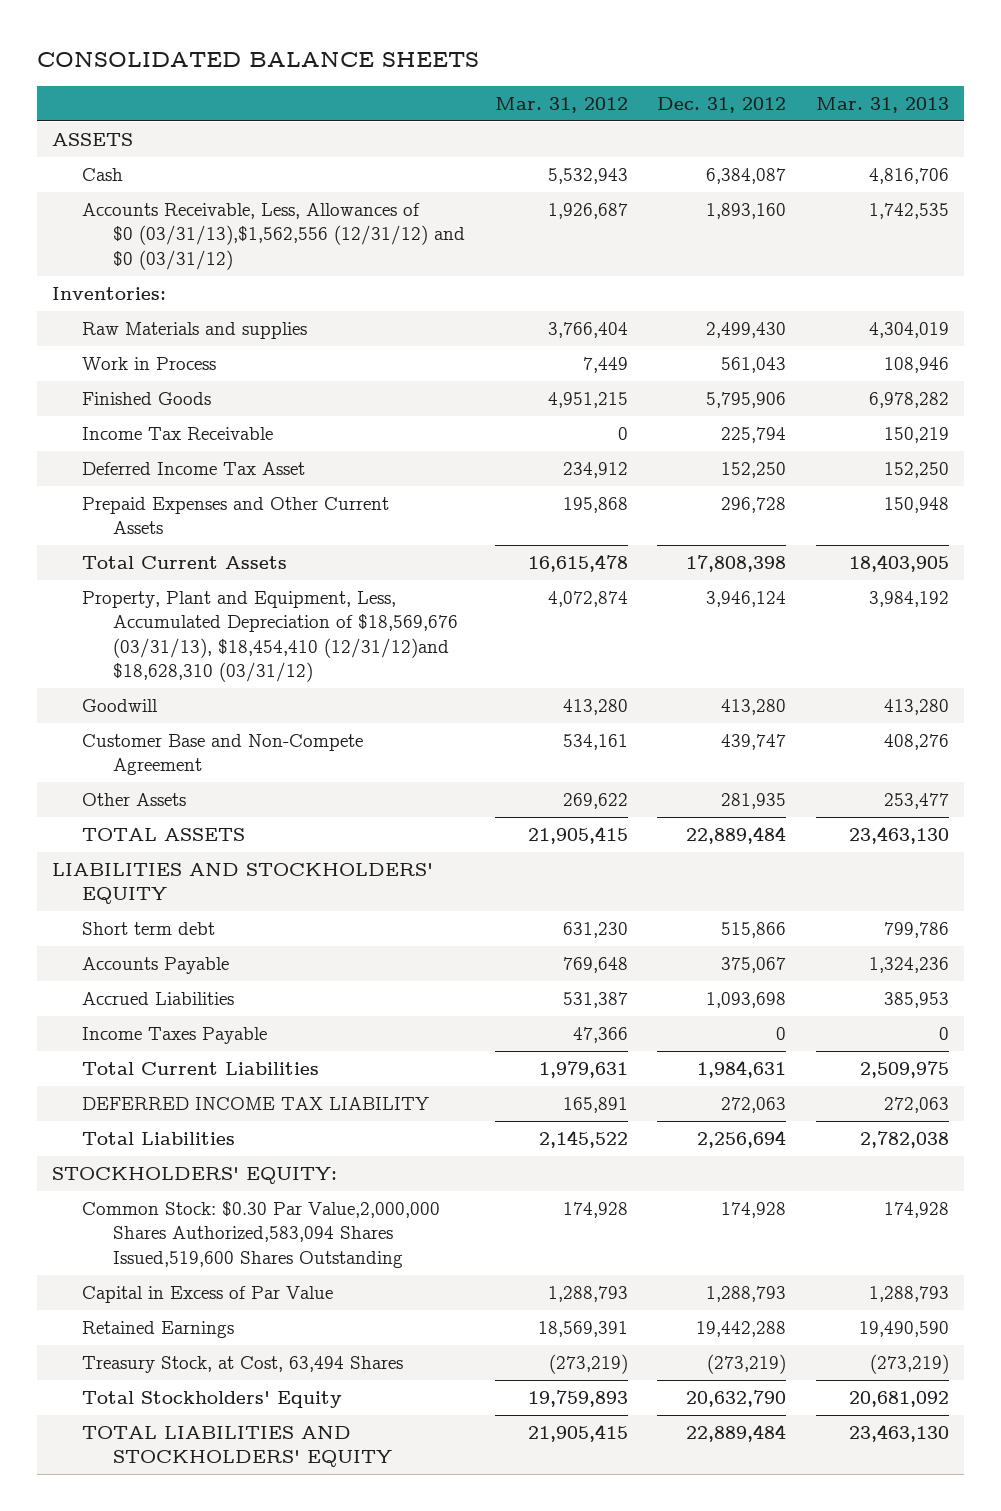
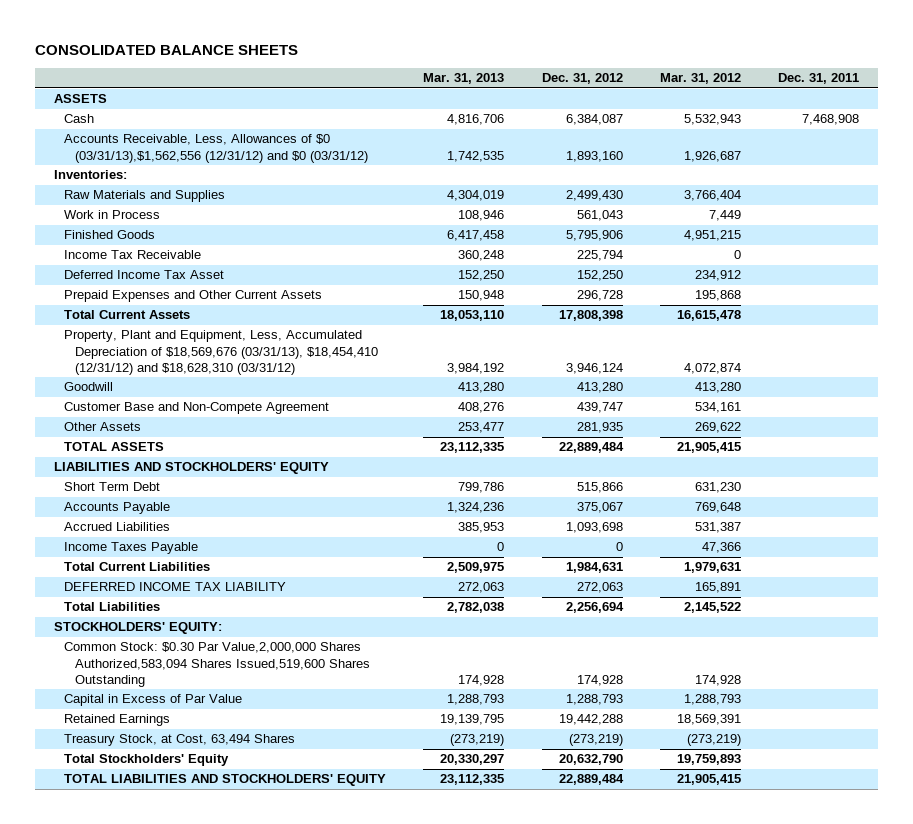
none -> [778,73,860,85] Dec. 31, 2011
[82,322,308,340] Raw Materials and supplies -> [64,190,226,203] Raw Materials and Supplies
[868,392,949,409] 6,978,282 -> [447,230,505,242] 6,417,458
[883,427,949,444] 150,219 -> [458,250,505,262] 360,248
[848,554,949,573] 18,403,905 -> [440,310,505,322] 18,053,110
[82,591,458,683] Property, Plant and Equipment, Less, Accumulated Depreciation of $18,569,676 (03/31/13), $18,454,410 (12/31/12)and $18,628,310 (03/31/12) -> [64,330,378,375] Property, Plant and Equipment, Less, Accumulated Depreciation of $18,569,676 (03/31/13), $18,454,410 (12/31/12) and $18,628,310 (03/31/12)
[848,826,949,845] 23,463,130 -> [440,442,505,454] 23,112,335
[82,922,216,936] Short term debt -> [64,482,161,492] Short Term Debt
[858,1321,949,1338] 19,490,590 -> [440,714,505,726] 19,139,795
[848,1391,949,1408] 20,681,092 -> [440,754,505,766] 20,330,297
[848,1424,949,1443] 23,463,130 -> [440,774,505,786] 23,112,335

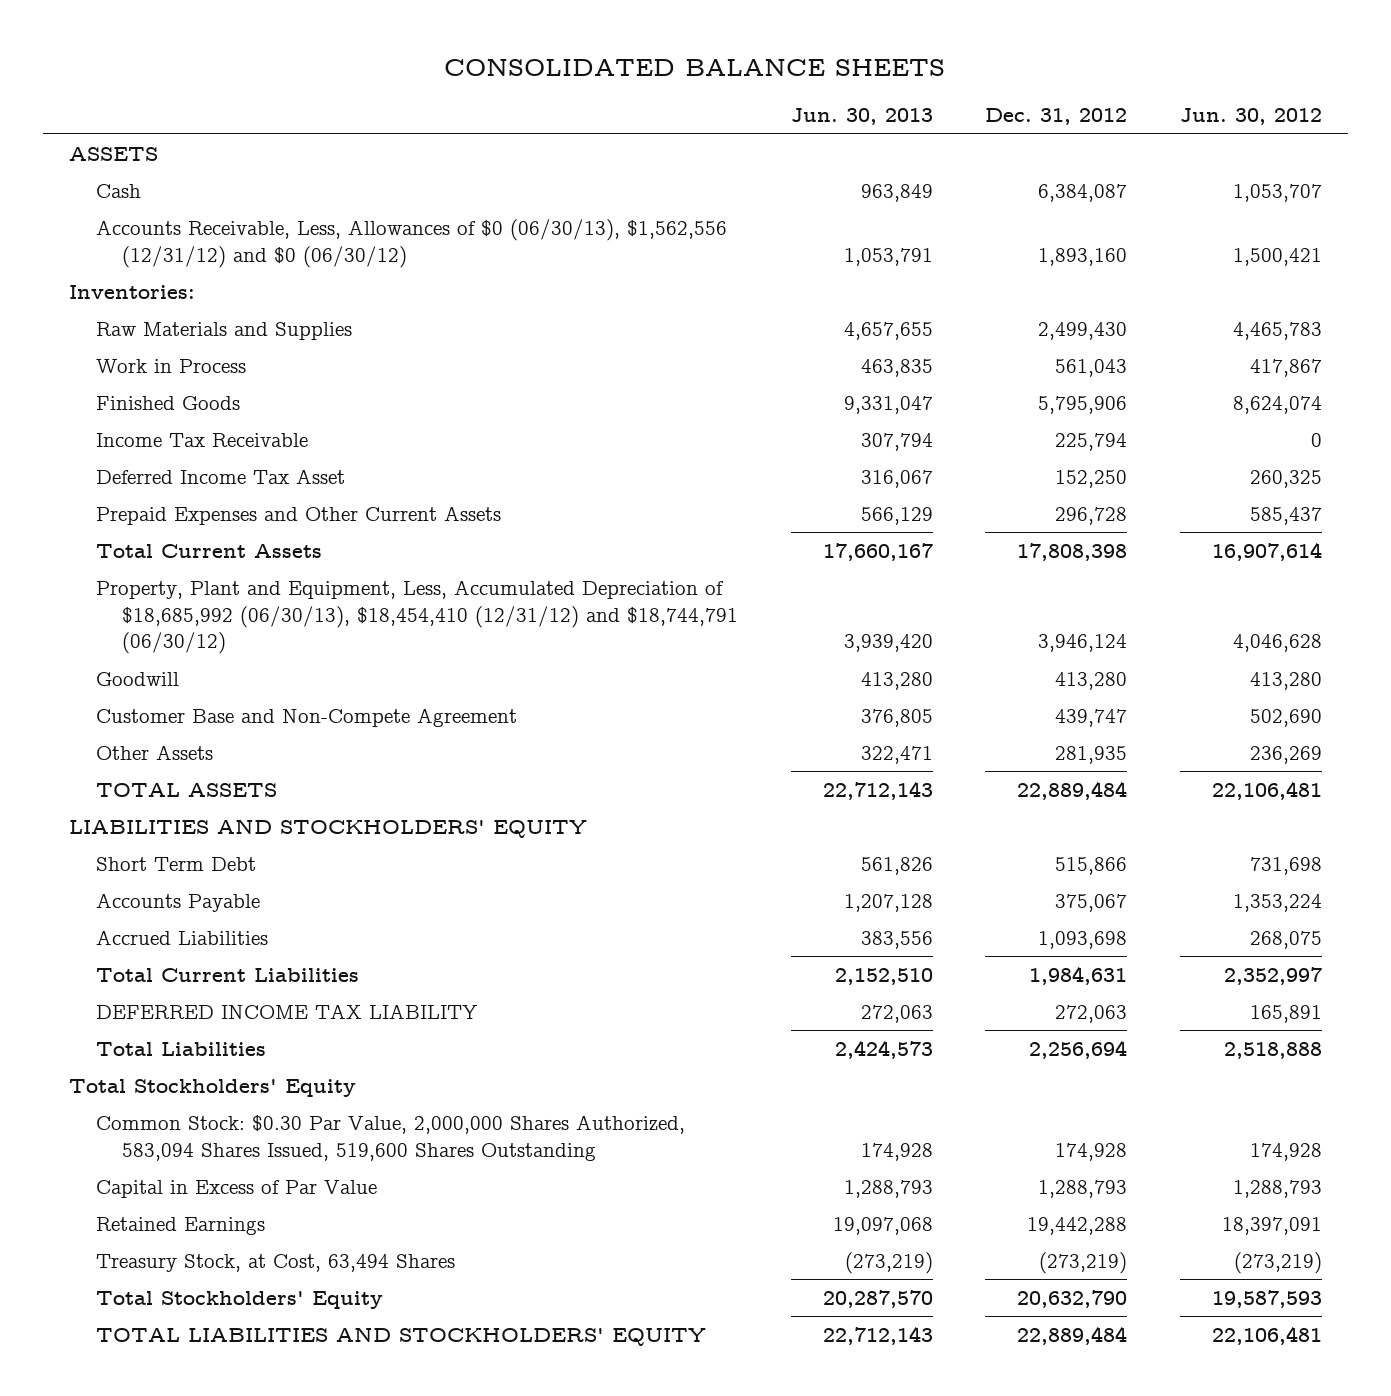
[423,73,505,85] Mar. 31, 2013 -> none
[659,73,741,85] Mar. 31, 2012 -> none
[778,73,860,85] Dec. 31, 2011 -> none
none -> [790,108,933,126] Jun. 30, 2013
none -> [1179,108,1322,126] Jun. 30, 2012
[64,134,368,163] Accounts Receivable, Less, Allowances of $0 (03/31/13),$1,562,556 (12/31/12) and $0 (03/31/12) -> [95,218,727,268] Accounts Receivable, Less, Allowances of $0 (06/30/13), $1,562,556 (12/31/12) and $0 (06/30/12)
[64,330,378,375] Property, Plant and Equipment, Less, Accumulated Depreciation of $18,569,676 (03/31/13), $18,454,410 (12/31/12) and $18,628,310 (03/31/12) -> [95,579,739,655] Property, Plant and Equipment, Less, Accumulated Depreciation of $18,685,992 (06/30/13), $18,454,410 (12/31/12) and $18,744,791 (06/30/12)
[64,542,199,555] Income Taxes Payable -> none
[53,622,222,635] STOCKHOLDERS' EQUITY: -> [69,1078,357,1097] Total Stockholders' Equity
[64,642,370,687] Common Stock: $0.30 Par Value,2,000,000 Shares Authorized,583,094 Shares Issued,519,600 Shares Outstanding -> [95,1114,685,1161] Common Stock: $0.30 Par Value, 2,000,000 Shares Authorized, 583,094 Shares Issued, 519,600 Shares Outstanding

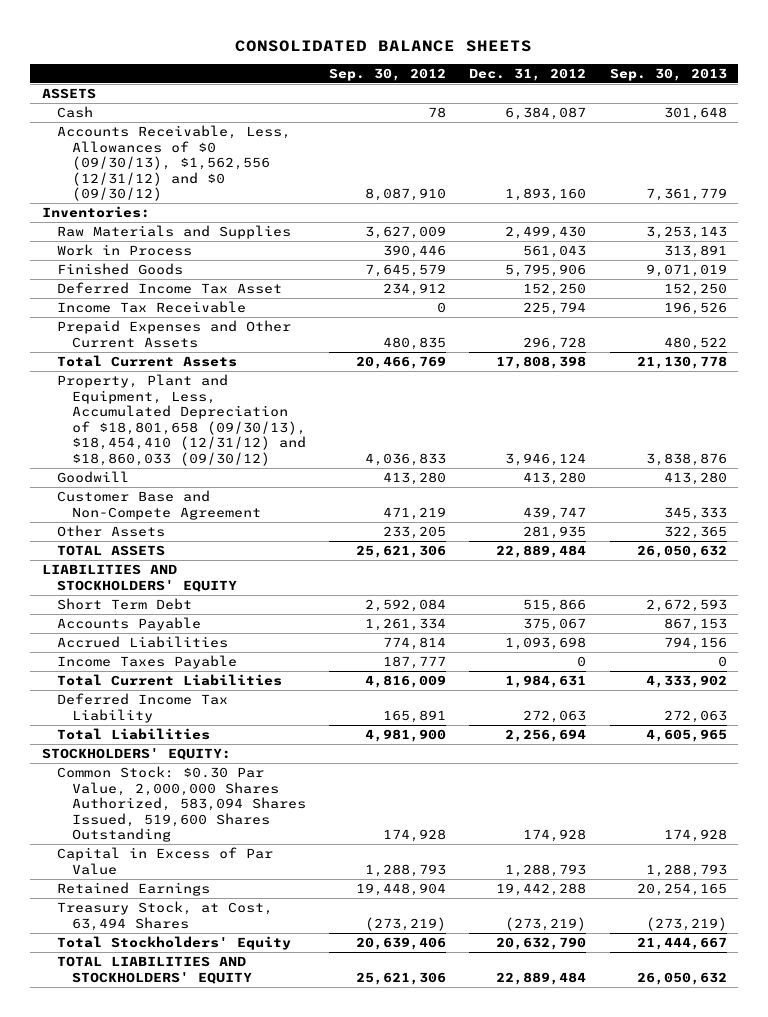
[790,108,933,126] Jun. 30, 2013 -> none
[1179,108,1322,126] Jun. 30, 2012 -> none
none -> [329,67,447,81] Sep. 30, 2012
none -> [609,67,727,81] Sep. 30, 2013
[95,218,727,268] Accounts Receivable, Less, Allowances of $0 (06/30/13), $1,562,556 (12/31/12) and $0 (06/30/12) -> [56,125,291,202] Accounts Receivable, Less, Allowances of $0 (09/30/13), $1,562,556 (12/31/12) and $0 (09/30/12)
[95,432,308,447] Income Tax Receivable -> [56,301,246,314] Income Tax Receivable
[95,579,739,655] Property, Plant and Equipment, Less, Accumulated Depreciation of $18,685,992 (06/30/13), $18,454,410 (12/31/12) and $18,744,791 (06/30/12) -> [56,374,307,467] Property, Plant and Equipment, Less, Accumulated Depreciation of $18,801,658 (09/30/13), $18,454,410 (12/31/12) and $18,860,033 (09/30/12)
none -> [56,655,237,670] Income Taxes Payable
[95,1003,478,1019] DEFERRED INCOME TAX LIABILITY -> [56,693,228,723] Deferred Income Tax Liability
[69,1078,357,1097] Total Stockholders' Equity -> [41,748,231,761] STOCKHOLDERS' EQUITY:

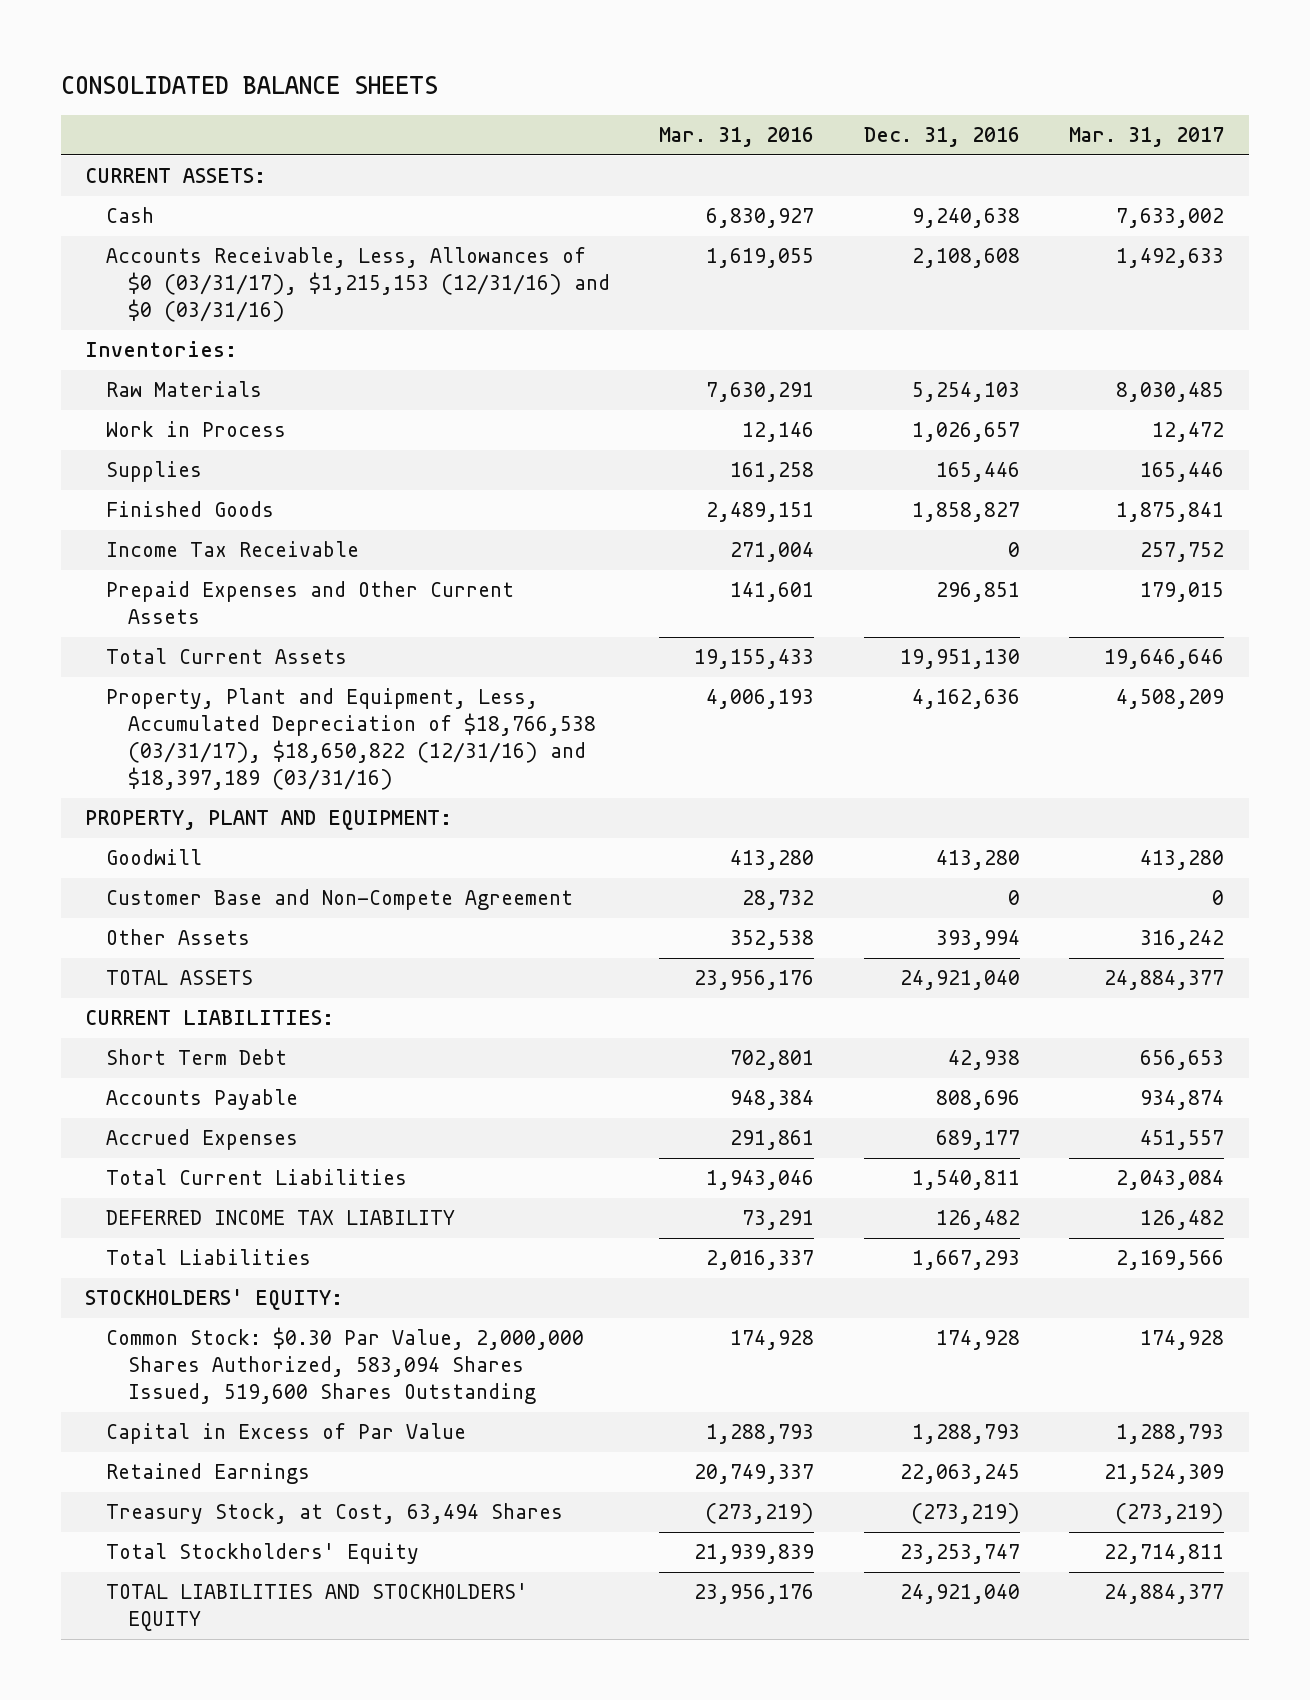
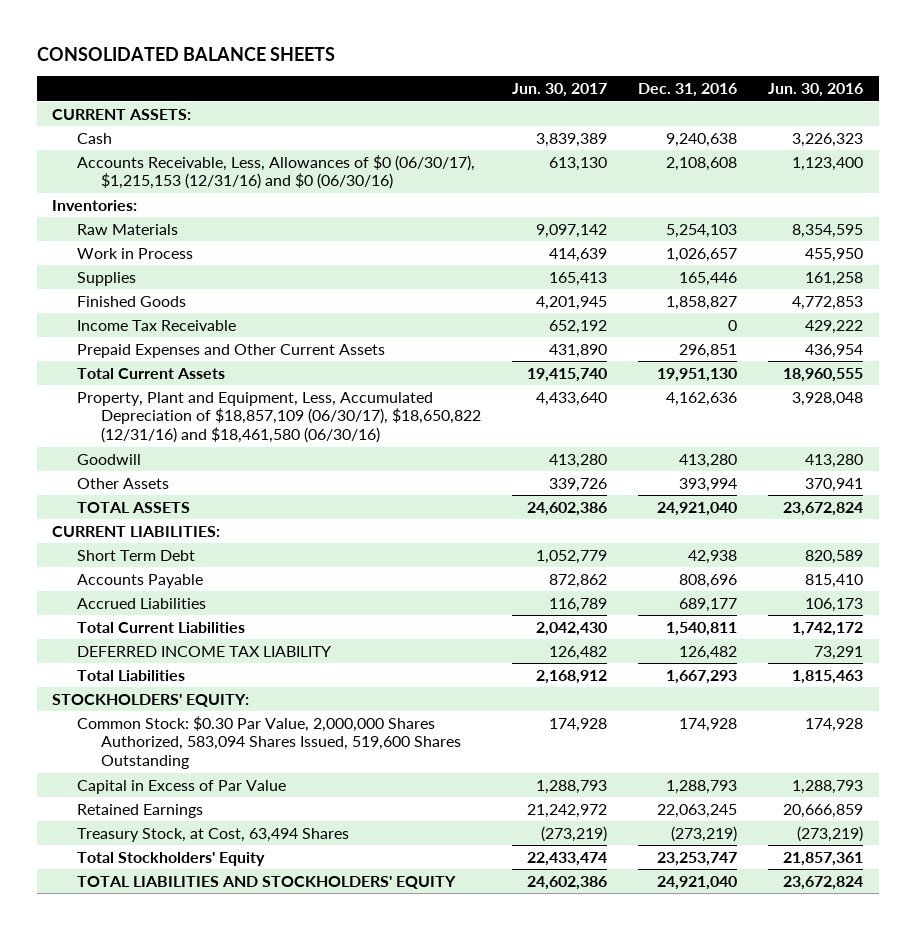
[659,127,815,148] Mar. 31, 2016 -> none
[1069,127,1225,148] Mar. 31, 2017 -> none
none -> [512,83,608,98] Jun. 30, 2017
none -> [768,83,864,98] Jun. 30, 2016
[106,247,610,323] Accounts Receivable, Less, Allowances of $0 (03/31/17), $1,215,153 (12/31/16) and $0 (03/31/16) -> [76,154,475,190] Accounts Receivable, Less, Allowances of $0 (06/30/17), $1,215,153 (12/31/16) and $0 (06/30/16)
[85,810,453,831] PROPERTY, PLANT AND EQUIPMENT: -> none
[106,688,596,790] Property, Plant and Equipment, Less, Accumulated Depreciation of $18,766,538 (03/31/17), $18,650,822 (12/31/16) and $18,397,189 (03/31/16) -> [76,391,482,444] Property, Plant and Equipment, Less, Accumulated Depreciation of $18,857,109 (06/30/17), $18,650,822 (12/31/16) and $18,461,580 (06/30/16)
[106,889,574,911] Customer Base and Non-Compete Agreement -> none
[106,1129,299,1151] Accrued Expenses -> [76,597,206,609] Accrued Liabilities

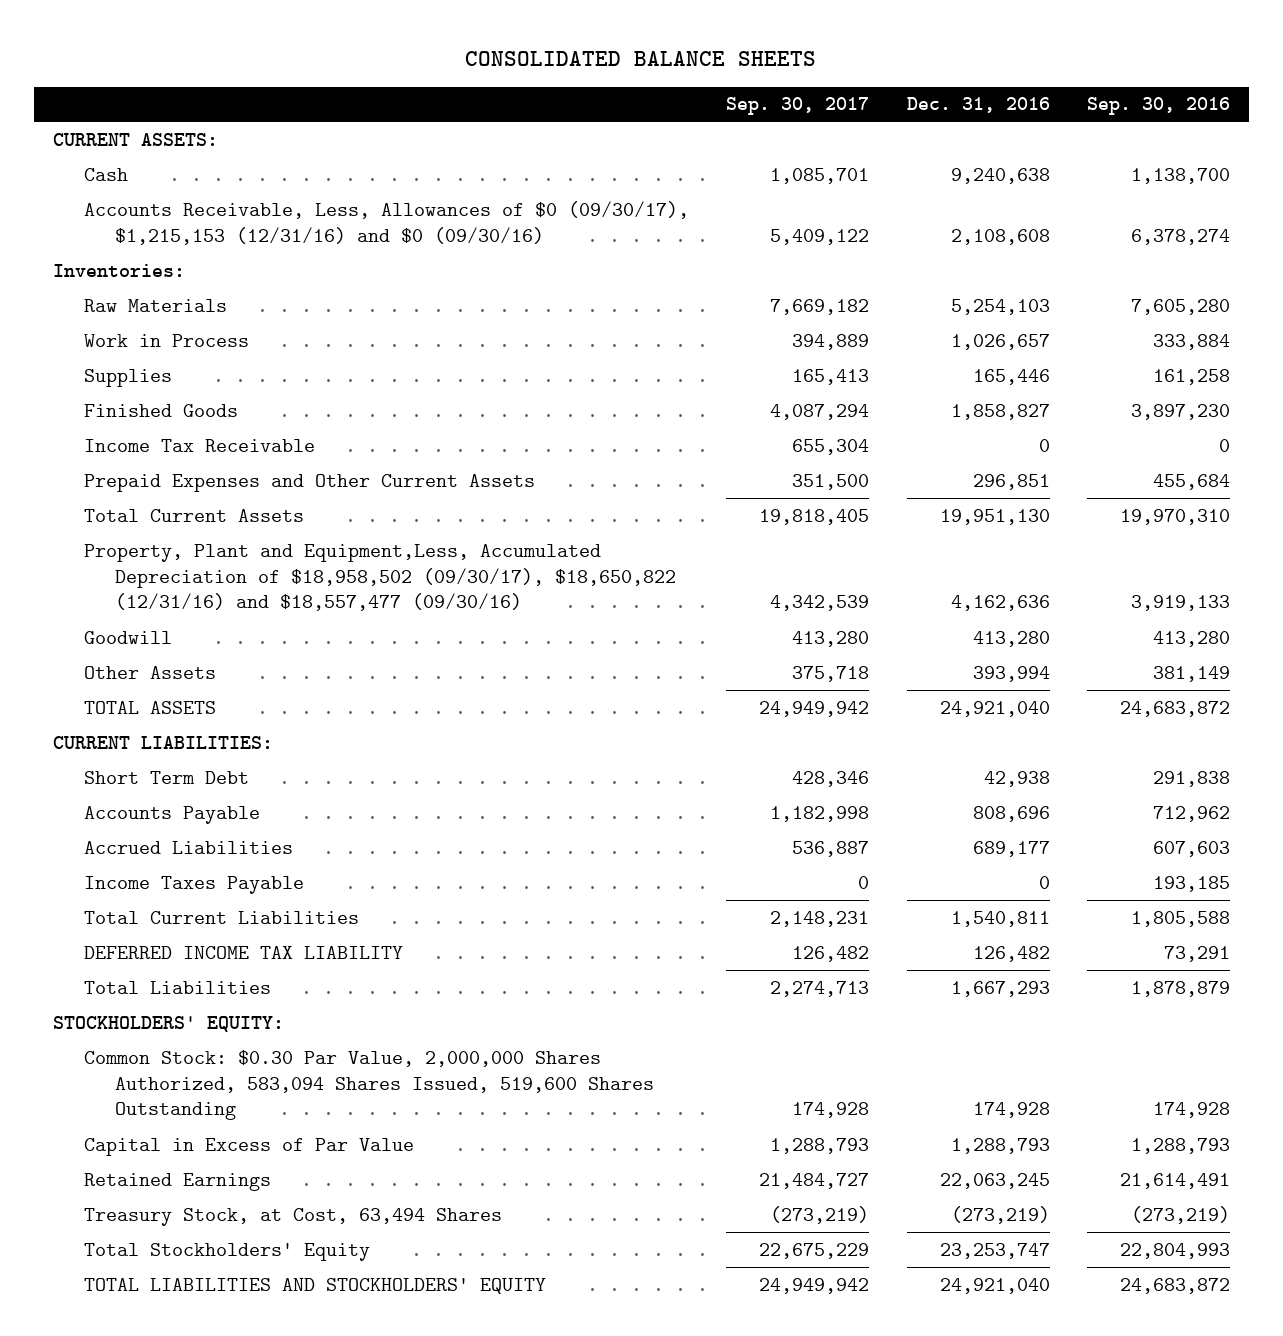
[512,83,608,98] Jun. 30, 2017 -> none
[768,83,864,98] Jun. 30, 2016 -> none
none -> [726,97,870,116] Sep. 30, 2017
none -> [1087,97,1231,116] Sep. 30, 2016
[76,154,475,190] Accounts Receivable, Less, Allowances of $0 (06/30/17), $1,215,153 (12/31/16) and $0 (06/30/16) -> [84,200,690,245] Accounts Receivable, Less, Allowances of $0 (09/30/17), $1,215,153 (12/31/16) and $0 (09/30/16)
[76,391,482,444] Property, Plant and Equipment, Less, Accumulated Depreciation of $18,857,109 (06/30/17), $18,650,822 (12/31/16) and $18,461,580 (06/30/16) -> [84,543,677,612] Property, Plant and Equipment,Less, Accumulated Depreciation of $18,958,502 (09/30/17), $18,650,822 (12/31/16) and $18,557,477 (09/30/16)
none -> [84,875,305,894] Income Taxes Payable

